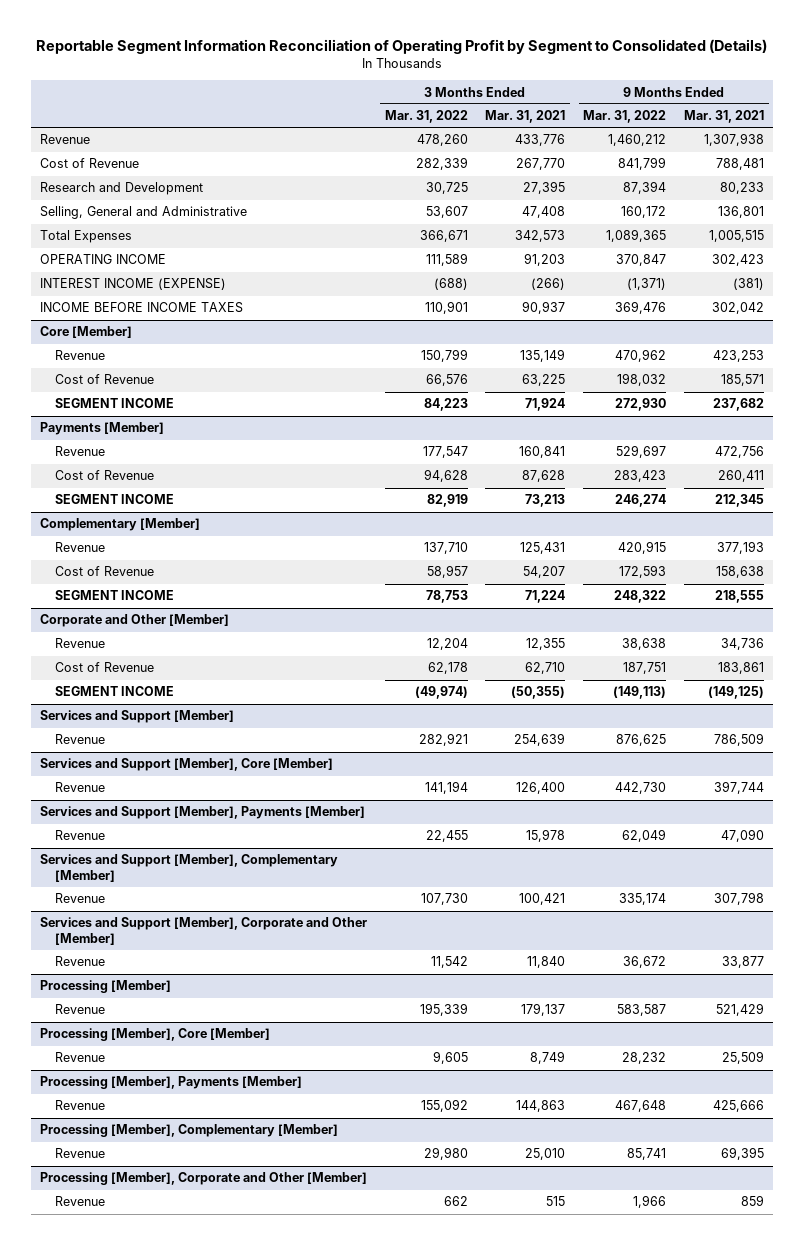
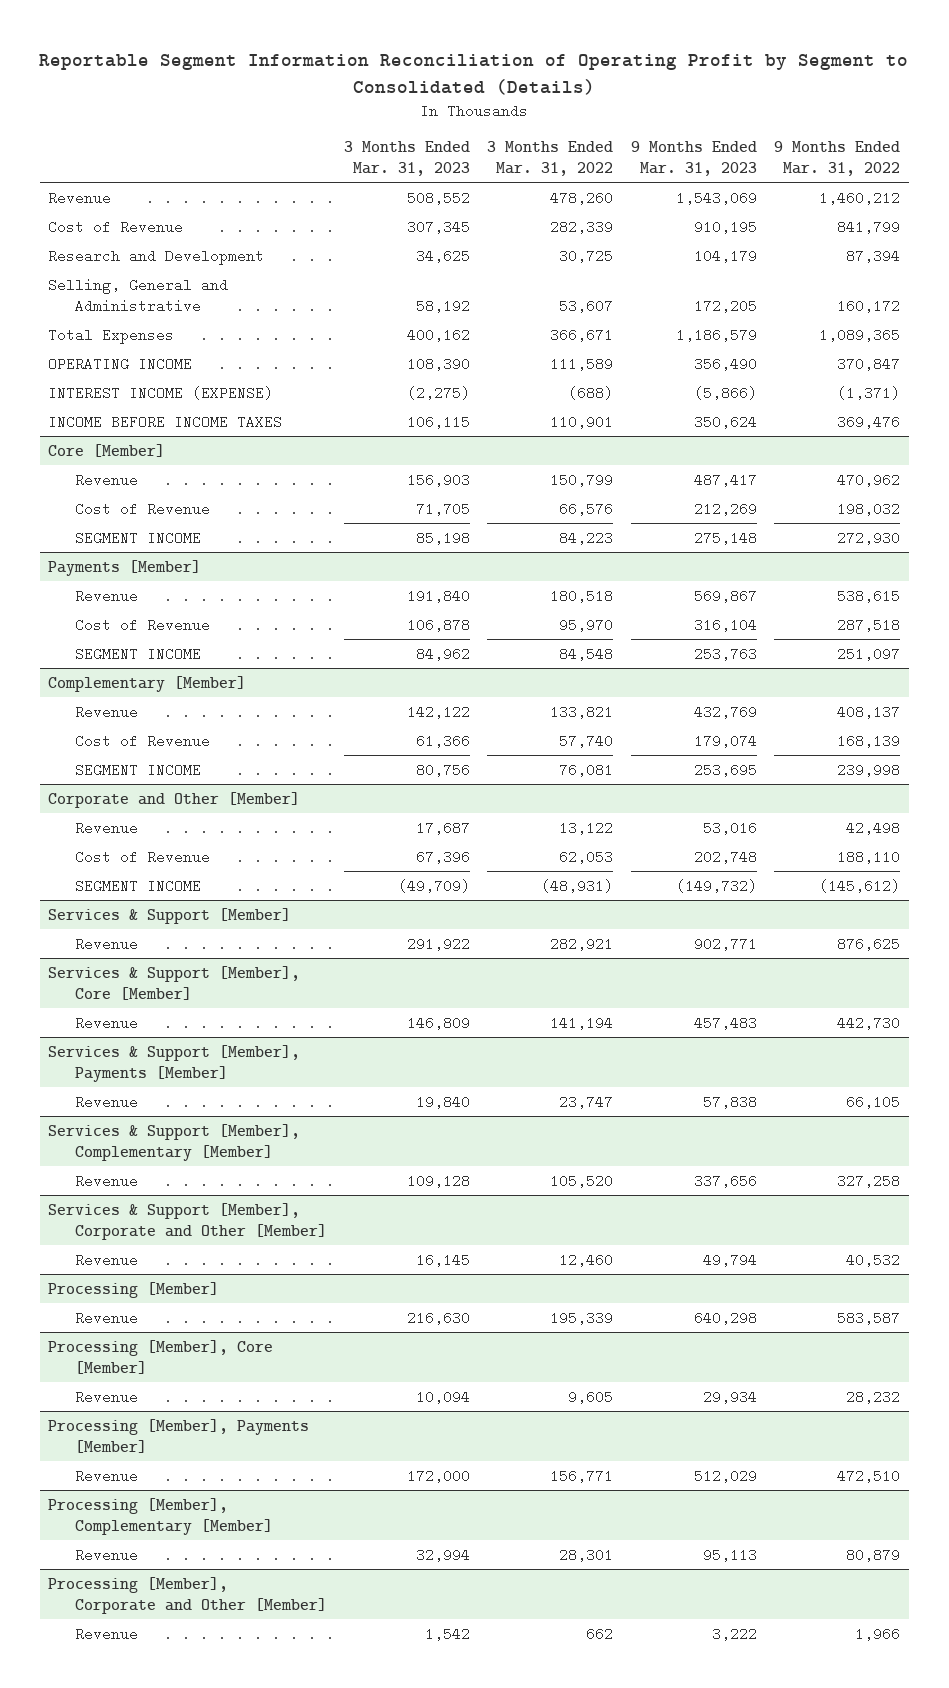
[485,110,566,124] Mar. 31, 2021 -> none
[684,110,765,124] Mar. 31, 2021 -> none
none -> [343,141,470,177] 3 Months Ended Mar. 31, 2023
none -> [630,141,757,177] 9 Months Ended Mar. 31, 2023
[422,446,468,459] 177,547 -> [550,588,614,603] 180,518
[616,445,667,459] 529,697 -> [837,588,901,603] 538,615
[423,469,468,483] 94,628 -> [559,617,614,632] 95,970
[614,470,667,483] 283,423 -> [837,617,901,632] 287,518
[426,494,468,508] 82,919 -> [559,646,614,661] 84,548
[615,494,667,508] 246,274 -> [837,646,901,661] 251,097
[423,542,468,555] 137,710 -> [550,704,614,719] 133,821
[618,541,667,555] 420,915 -> [837,704,901,719] 408,137
[426,565,468,579] 58,957 -> [559,733,614,748] 57,740
[619,565,667,579] 172,593 -> [837,733,901,748] 168,139
[425,590,468,604] 78,753 -> [559,762,614,777] 76,081
[614,590,667,604] 248,322 -> [837,762,901,777] 239,998
[426,638,468,651] 12,204 -> [559,820,614,835] 13,122
[622,638,667,651] 38,638 -> [846,820,901,835] 42,498
[427,662,468,675] 62,178 -> [559,849,614,864] 62,053
[623,662,667,675] 187,751 -> [837,849,901,864] 188,110
[414,686,468,700] (49,974) -> [541,878,614,893] (48,931)
[613,686,667,700] (149,113) -> [819,878,901,893] (145,612)
[39,710,234,724] Services and Support [Member] -> [48,907,292,924] Services & Support [Member]
[39,758,333,772] Services and Support [Member], Core [Member] -> [48,965,301,1000] Services & Support [Member], Core [Member]
[39,806,365,820] Services and Support [Member], Payments [Member] -> [48,1044,301,1082] Services & Support [Member], Payments [Member]
[425,830,468,843] 22,455 -> [559,1094,614,1109] 23,747
[622,829,667,843] 62,049 -> [846,1094,901,1109] 66,105
[39,854,338,882] Services and Support [Member], Complementary [Member] -> [48,1123,301,1161] Services & Support [Member], Complementary [Member]
[420,893,468,906] 107,730 -> [550,1173,614,1188] 105,520
[619,893,667,906] 335,174 -> [837,1173,901,1188] 327,258
[39,917,367,945] Services and Support [Member], Corporate and Other [Member] -> [48,1202,327,1240] Services & Support [Member], Corporate and Other [Member]
[430,956,468,969] 11,542 -> [559,1252,614,1267] 12,460
[623,956,667,969] 36,672 -> [846,1252,901,1267] 40,532
[420,1099,468,1113] 155,092 -> [550,1468,614,1483] 156,771
[615,1100,667,1113] 467,648 -> [837,1468,901,1483] 472,510
[423,1147,468,1161] 29,980 -> [559,1547,614,1562] 28,301
[627,1148,667,1161] 85,741 -> [846,1547,901,1562] 80,879

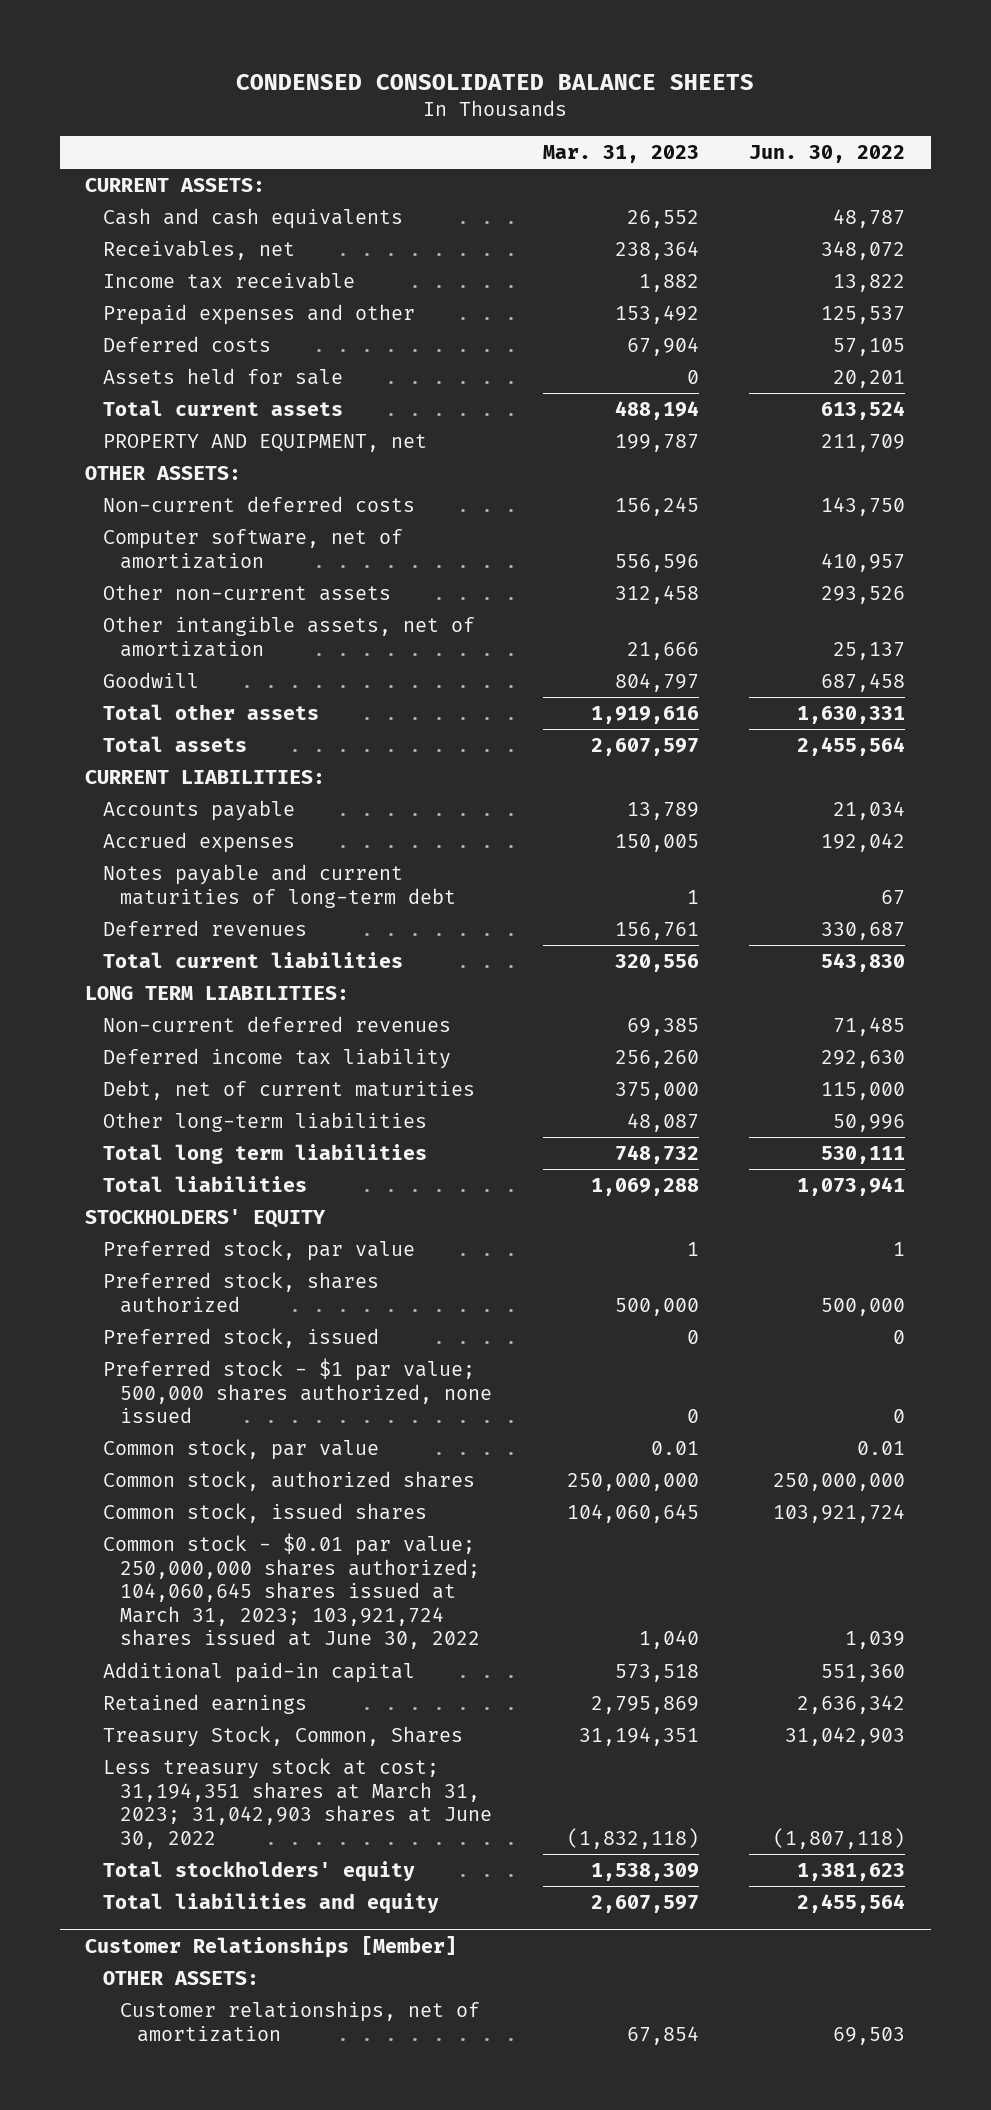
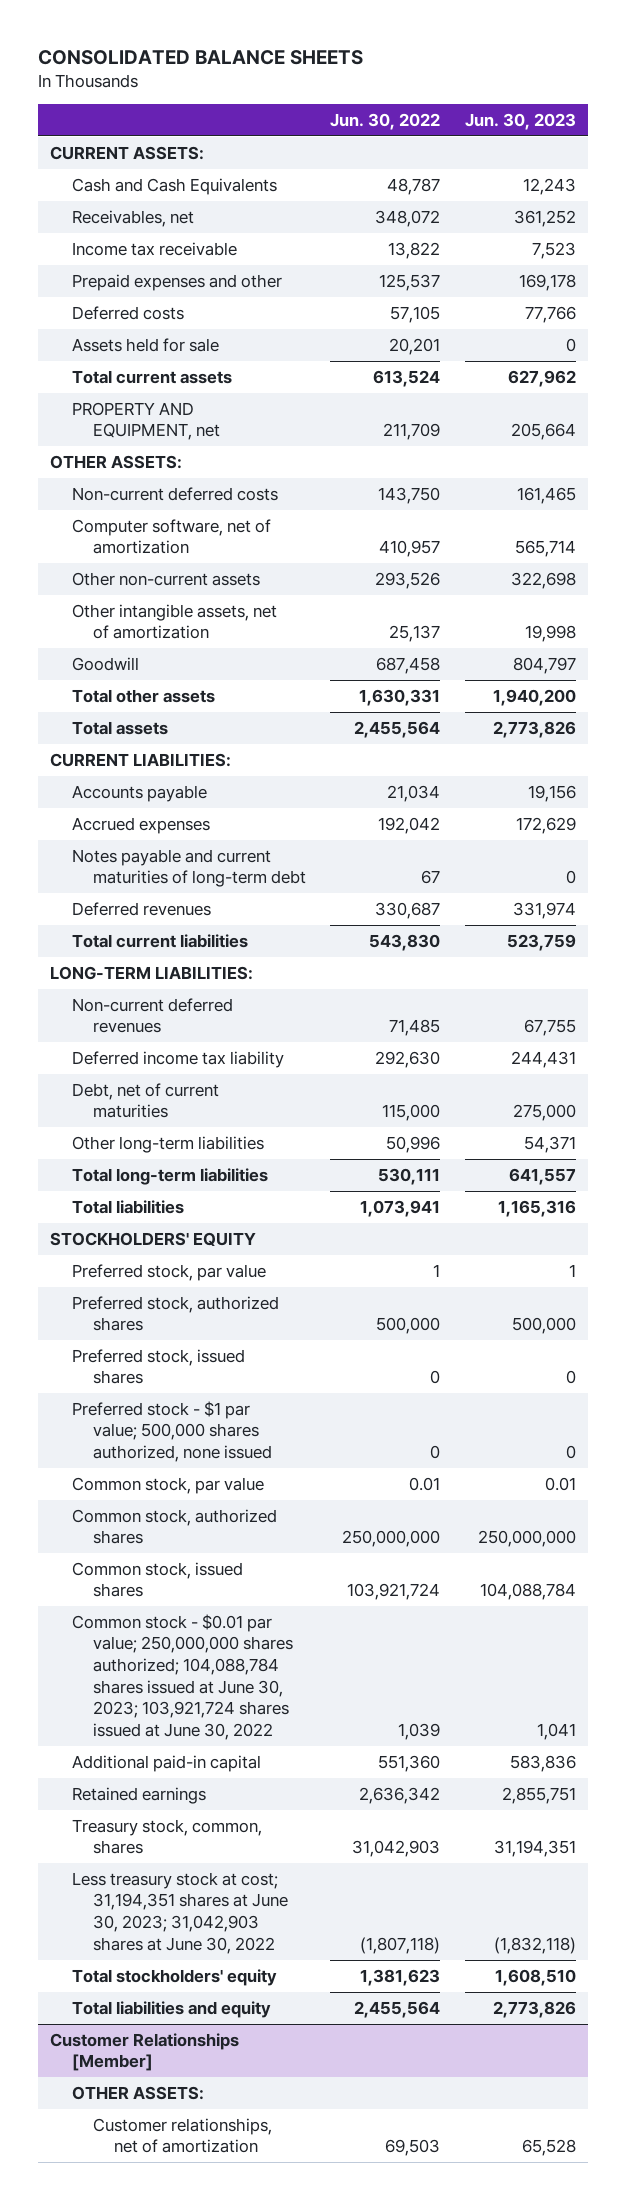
[236,74,755,91] CONDENSED CONSOLIDATED BALANCE SHEETS -> [38,50,364,66] CONSOLIDATED BALANCE SHEETS
[542,144,699,163] Mar. 31, 2023 -> none
none -> [464,112,576,130] Jun. 30, 2023
[102,207,403,229] Cash and cash equivalents -> [71,177,277,195] Cash and Cash Equivalents
[85,985,350,1000] LONG TERM LIABILITIES: -> [50,965,254,980] LONG-TERM LIABILITIES:
[102,1143,427,1164] Total long term liabilities -> [71,1167,268,1185] Total long-term liabilities
[102,1271,379,1313] Preferred stock, shares authorized -> [71,1295,279,1332] Preferred stock, authorized shares
[102,1327,379,1348] Preferred stock, issued -> [71,1348,245,1385] Preferred stock, issued shares
[102,1532,480,1650] Common stock - $0.01 par value; 250,000,000 shares authorized; 104,060,645 shares issued at March 31, 2023; 103,921,724 shares issued at June 30, 2022 -> [71,1613,293,1740] Common stock - $0.01 par value; 250,000,000 shares authorized; 104,088,784 shares issued at June 30, 2023; 103,921,724 shares issued at June 30, 2022
[102,1725,463,1747] Treasury Stock, Common, Shares -> [71,1818,262,1855] Treasury stock, common, shares
[102,1757,492,1849] Less treasury stock at cost; 31,194,351 shares at March 31, 2023; 31,042,903 shares at June 30, 2022 -> [71,1871,288,1954] Less treasury stock at cost; 31,194,351 shares at June 30, 2023; 31,042,903 shares at June 30, 2022

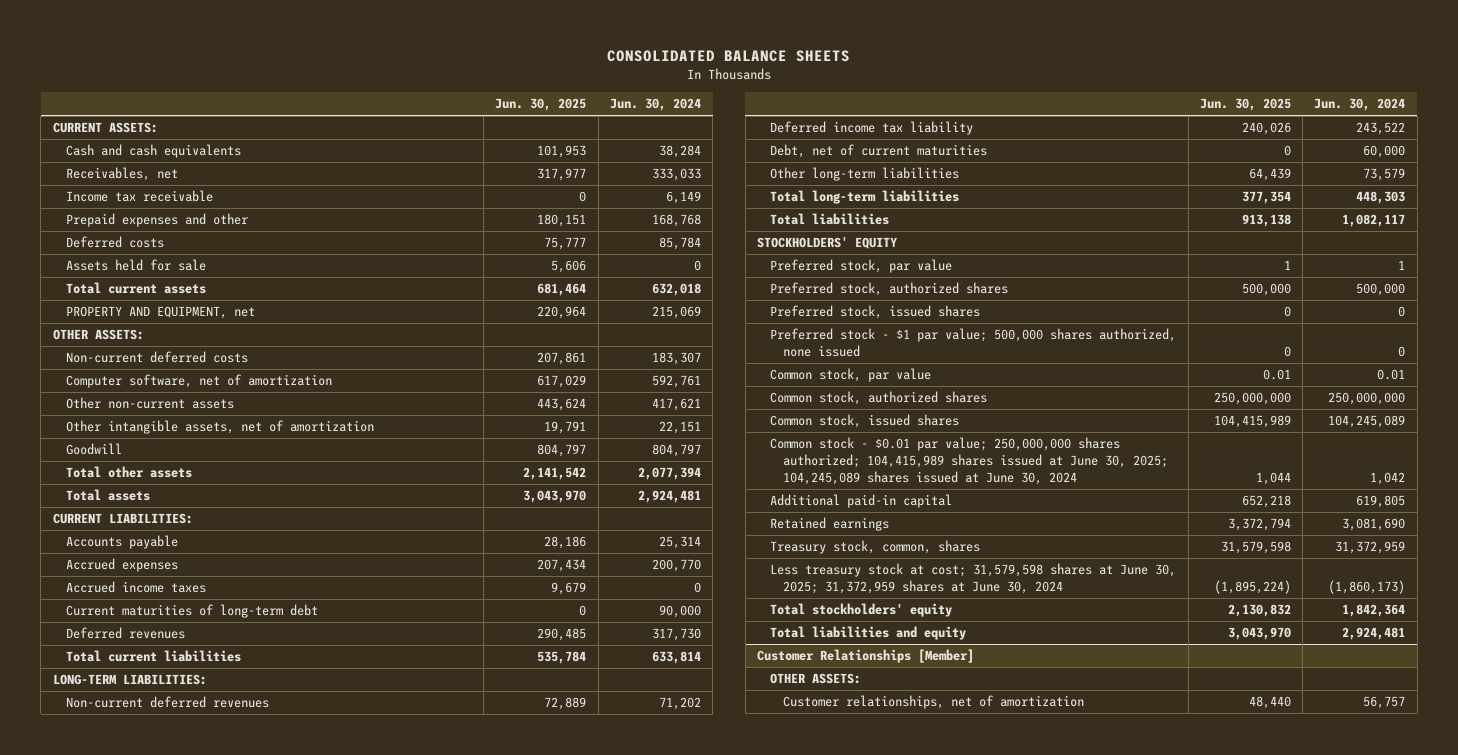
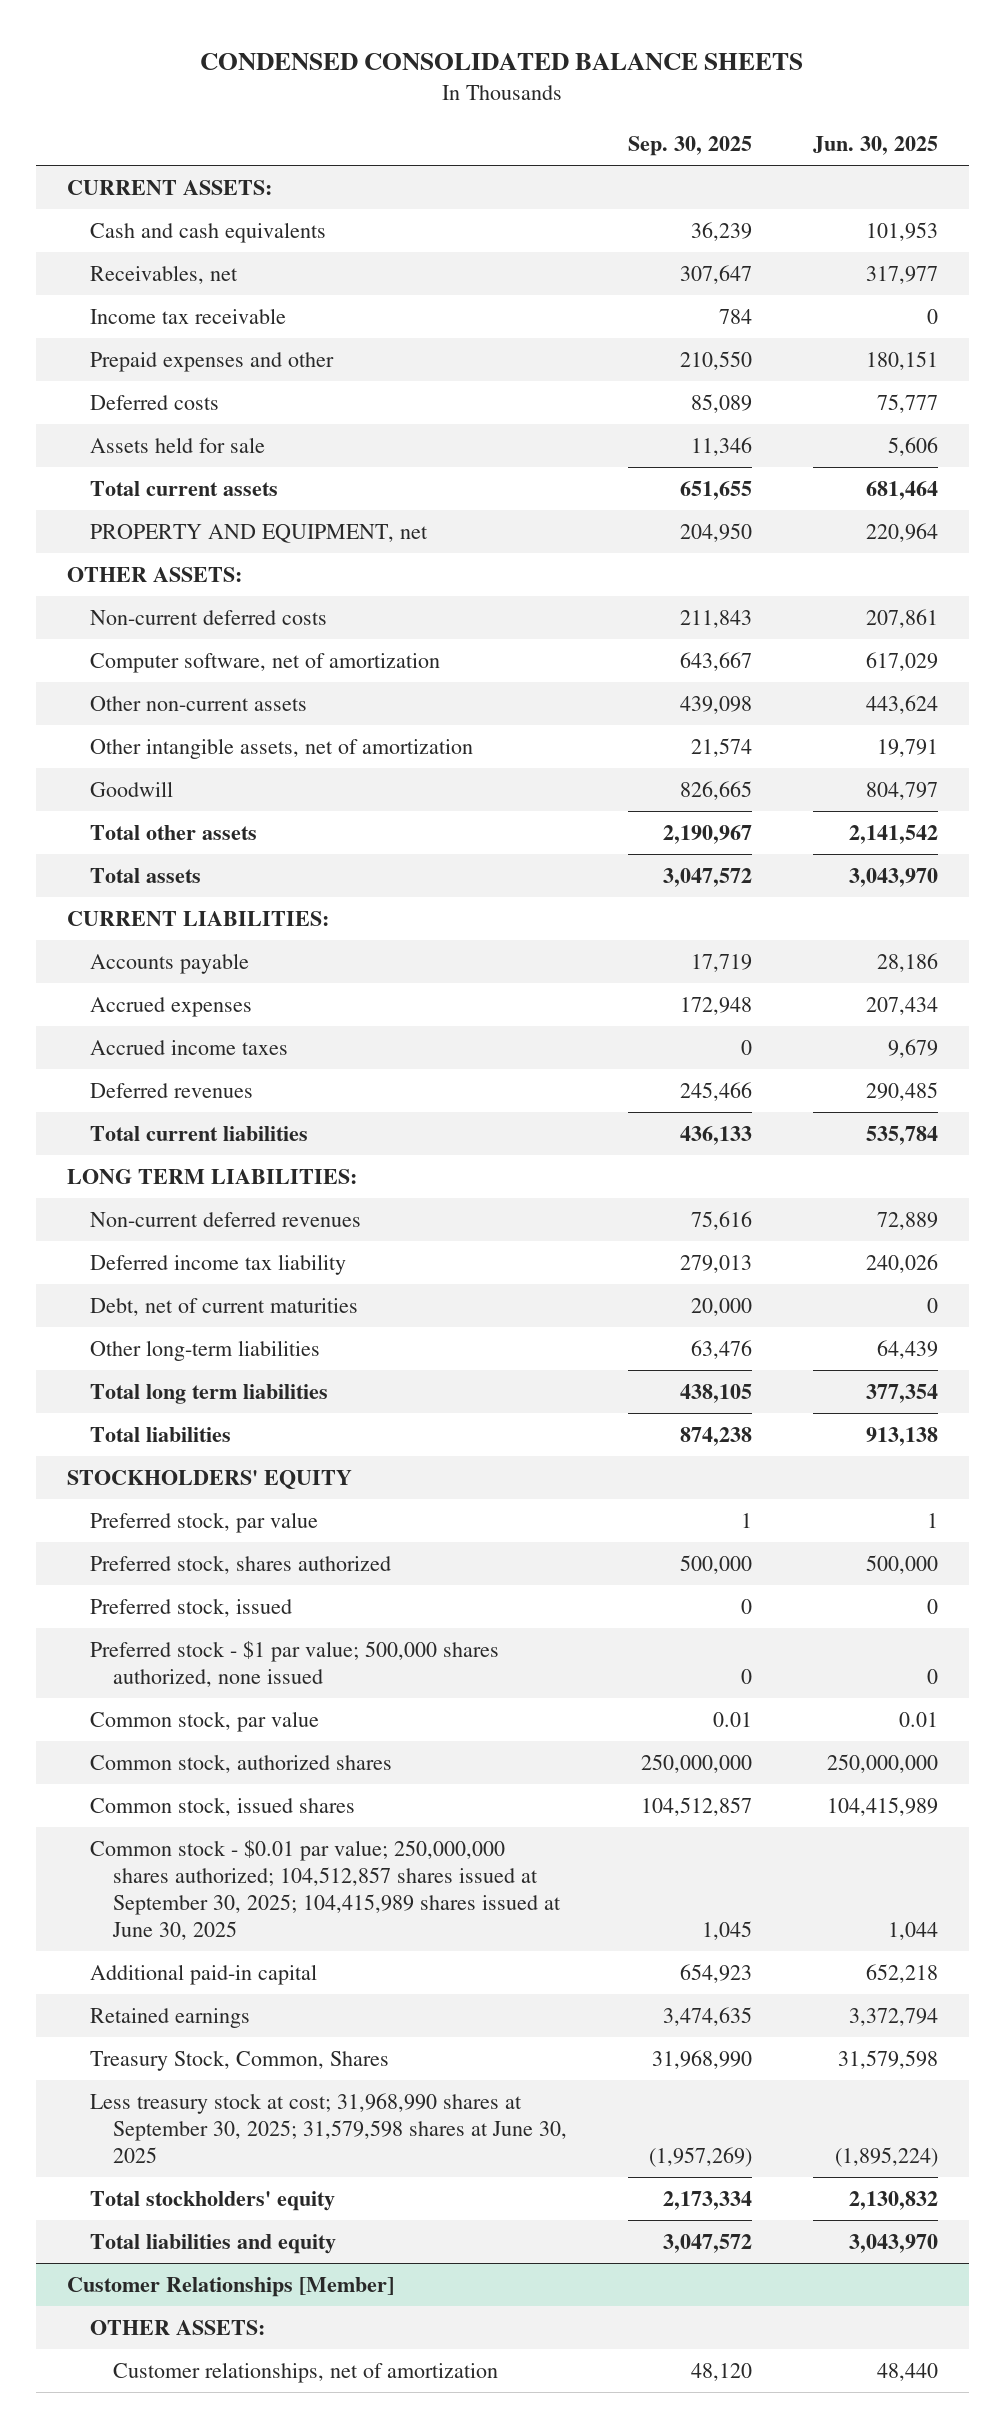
[607,50,851,63] CONSOLIDATED BALANCE SHEETS -> [200,53,804,71] CONDENSED CONSOLIDATED BALANCE SHEETS
[609,98,701,112] Jun. 30, 2024 -> none
none -> [628,135,753,156] Sep. 30, 2025
[65,604,318,619] Current maturities of long-term debt -> none
[52,674,207,686] LONG-TERM LIABILITIES: -> [66,1168,357,1184] LONG TERM LIABILITIES:
[770,190,960,205] Total long-term liabilities -> [89,1383,328,1404] Total long term liabilities
[770,282,1009,297] Preferred stock, authorized shares -> [89,1554,391,1574] Preferred stock, shares authorized
[770,305,981,320] Preferred stock, issued shares -> [89,1597,292,1617] Preferred stock, issued
[770,437,1169,485] Common stock - $0.01 par value; 250,000,000 shares authorized; 104,415,989 shares issued at June 30, 2025; 104,245,089 shares issued at June 30, 2024 -> [89,1839,562,1941] Common stock - $0.01 par value; 250,000,000 shares authorized; 104,512,857 shares issued at September 30, 2025; 104,415,989 shares issued at June 30, 2025
[770,540,981,555] Treasury stock, common, shares -> [89,2049,389,2071] Treasury Stock, Common, Shares
[770,563,1177,595] Less treasury stock at cost; 31,579,598 shares at June 30, 2025; 31,372,959 shares at June 30, 2024 -> [89,2092,568,2164] Less treasury stock at cost; 31,968,990 shares at September 30, 2025; 31,579,598 shares at June 30, 2025

